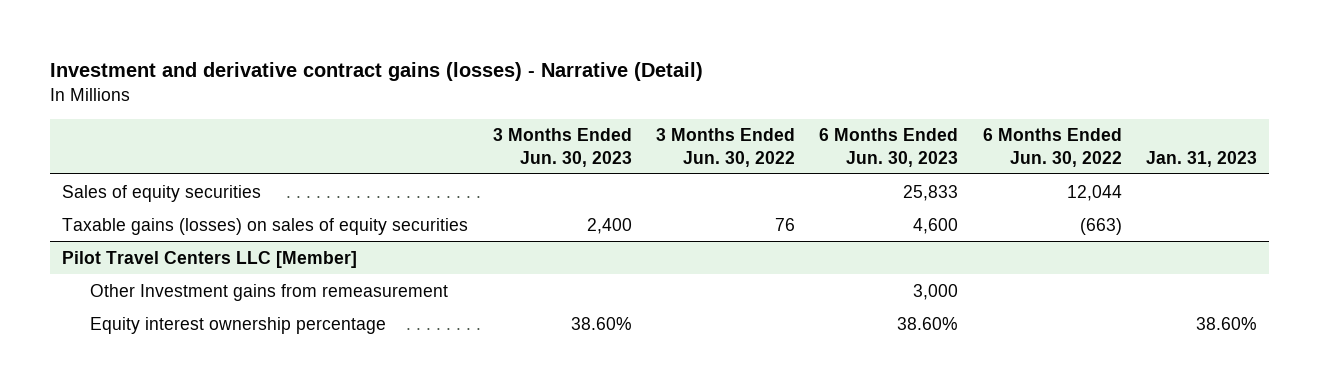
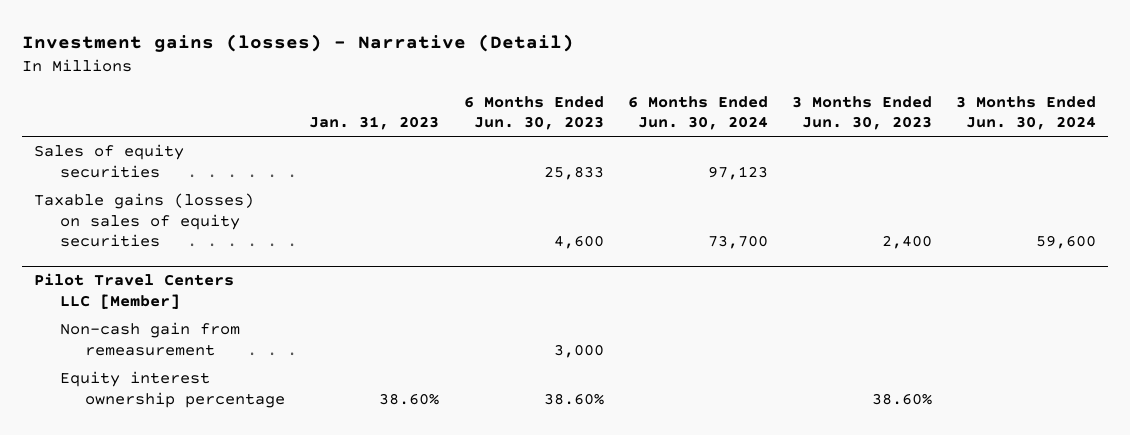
[50,62,704,82] Investment and derivative contract gains (losses) - Narrative (Detail) -> [21,33,574,52] Investment gains (losses) - Narrative (Detail)
[655,128,795,167] 3 Months Ended Jun. 30, 2022 -> none
[982,128,1122,167] 6 Months Ended Jun. 30, 2022 -> none
none -> [627,95,768,131] 6 Months Ended Jun. 30, 2024
none -> [956,95,1097,131] 3 Months Ended Jun. 30, 2024
[89,283,448,301] Other Investment gains from remeasurement -> none
none -> [59,322,240,356] Non-cash gain from remeasurement

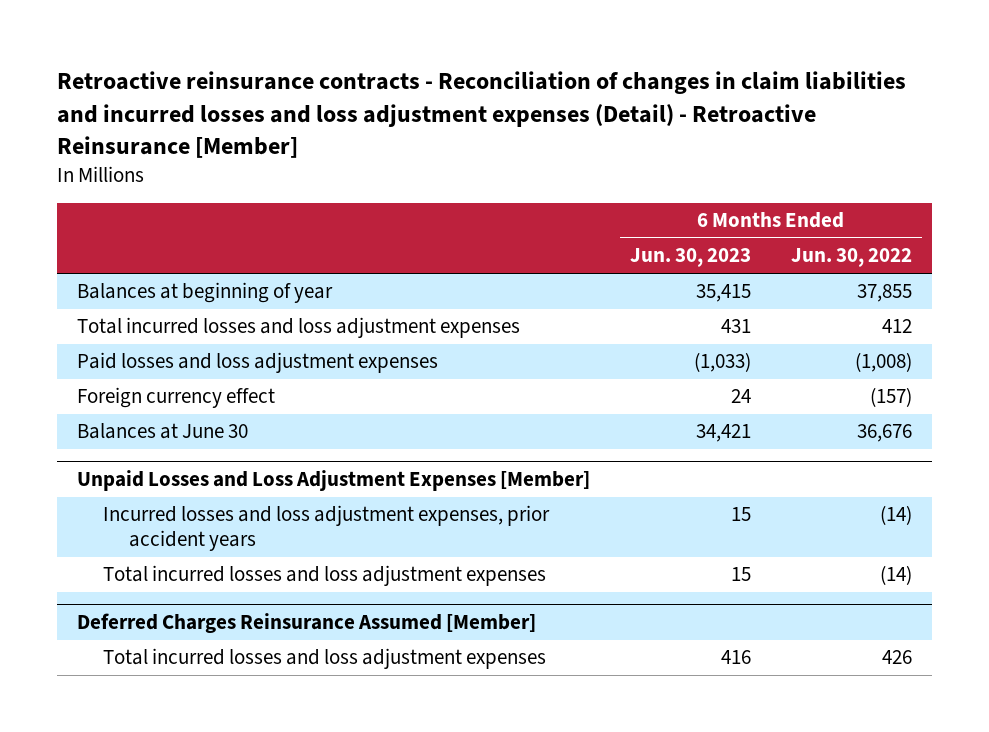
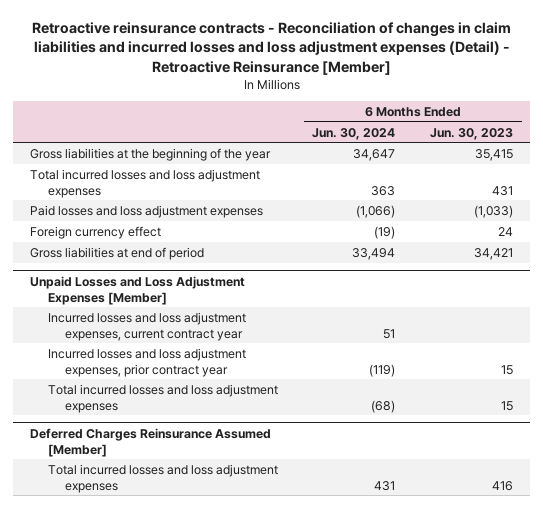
[790,248,912,268] Jun. 30, 2022 -> none
none -> [312,127,396,140] Jun. 30, 2024
[76,282,333,304] Balances at beginning of year -> [30,147,272,161] Gross liabilities at the beginning of the year
[76,423,248,440] Balances at June 30 -> [30,246,205,260] Gross liabilities at end of period
none -> [47,311,246,341] Incurred losses and loss adjustment expenses, current contract year
[102,505,550,552] Incurred losses and loss adjustment expenses, prior accident years -> [47,347,246,377] Incurred losses and loss adjustment expenses, prior contract year

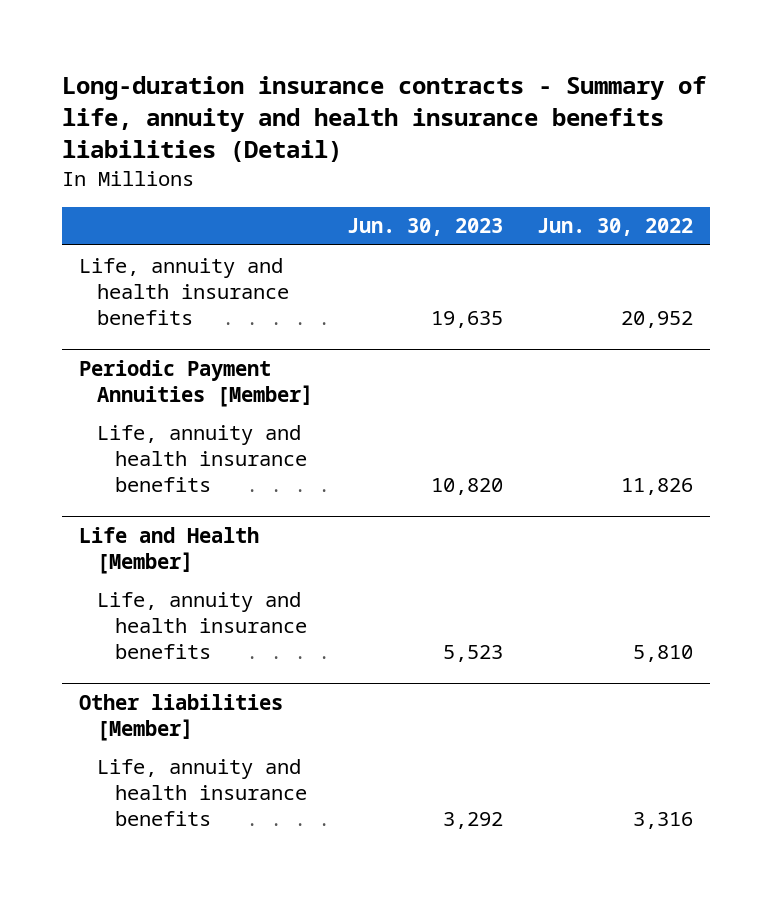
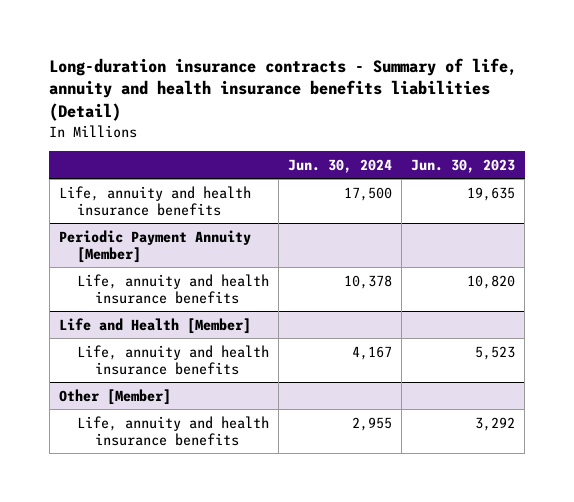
[536,218,693,237] Jun. 30, 2022 -> none
none -> [288,158,393,173] Jun. 30, 2024
[78,359,313,407] Periodic Payment Annuities [Member] -> [58,229,251,263] Periodic Payment Annuity [Member]
[78,693,283,741] Other liabilities [Member] -> [58,388,171,405] Other [Member]

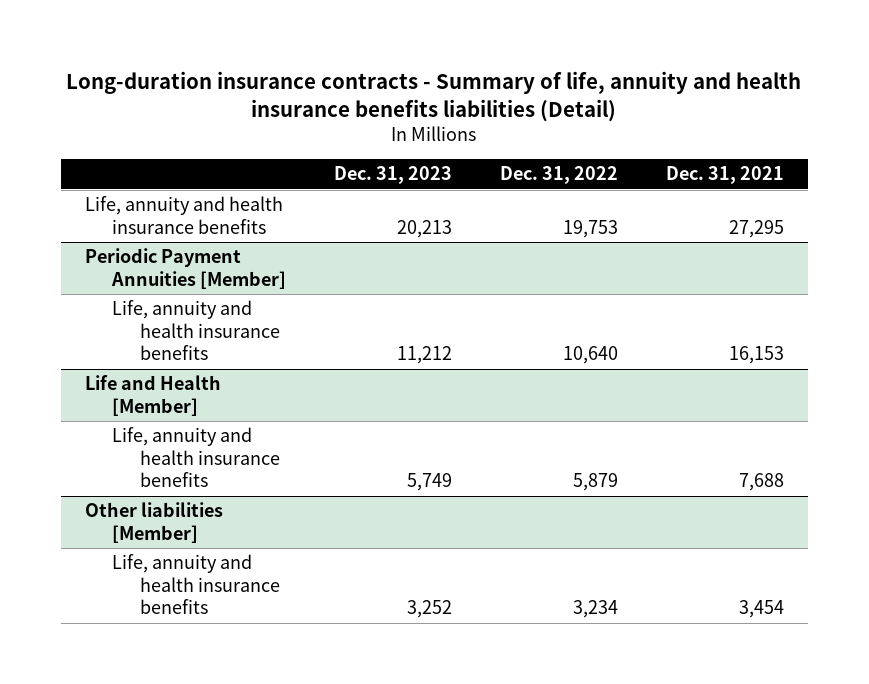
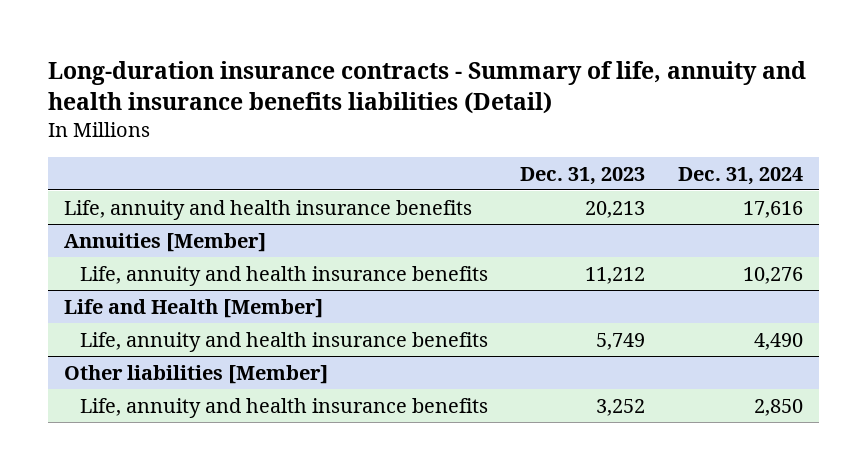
[500,166,619,185] Dec. 31, 2022 -> none
[666,166,785,185] Dec. 31, 2021 -> none
none -> [677,166,803,185] Dec. 31, 2024
[84,248,287,289] Periodic Payment Annuities [Member] -> [64,232,267,252] Annuities [Member]

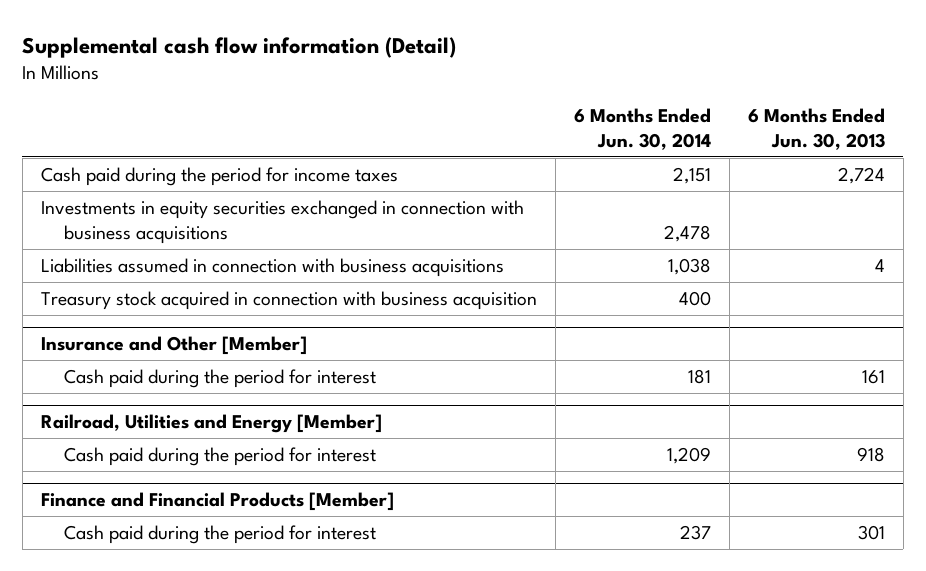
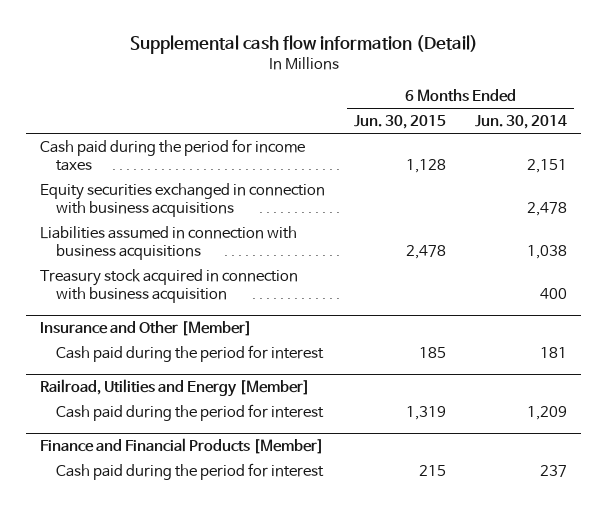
[747,107,885,150] 6 Months Ended Jun. 30, 2013 -> none
none -> [354,115,447,130] Jun. 30, 2015
[40,199,524,244] Investments in equity securities exchanged in connection with business acquisitions -> [40,182,326,218] Equity securities exchanged in connection with business acquisitions

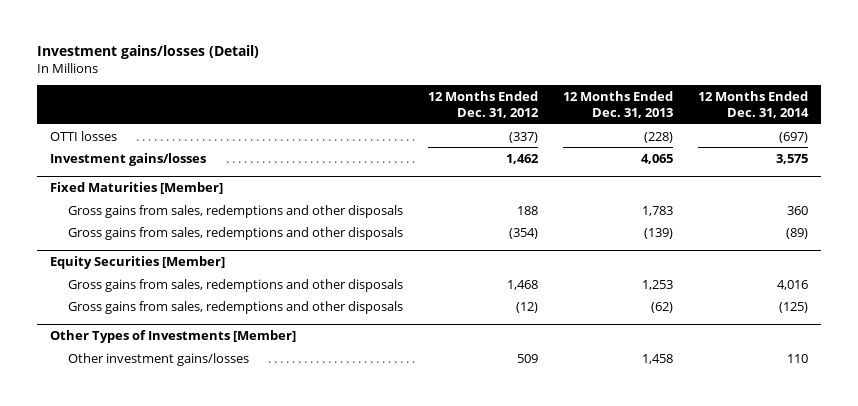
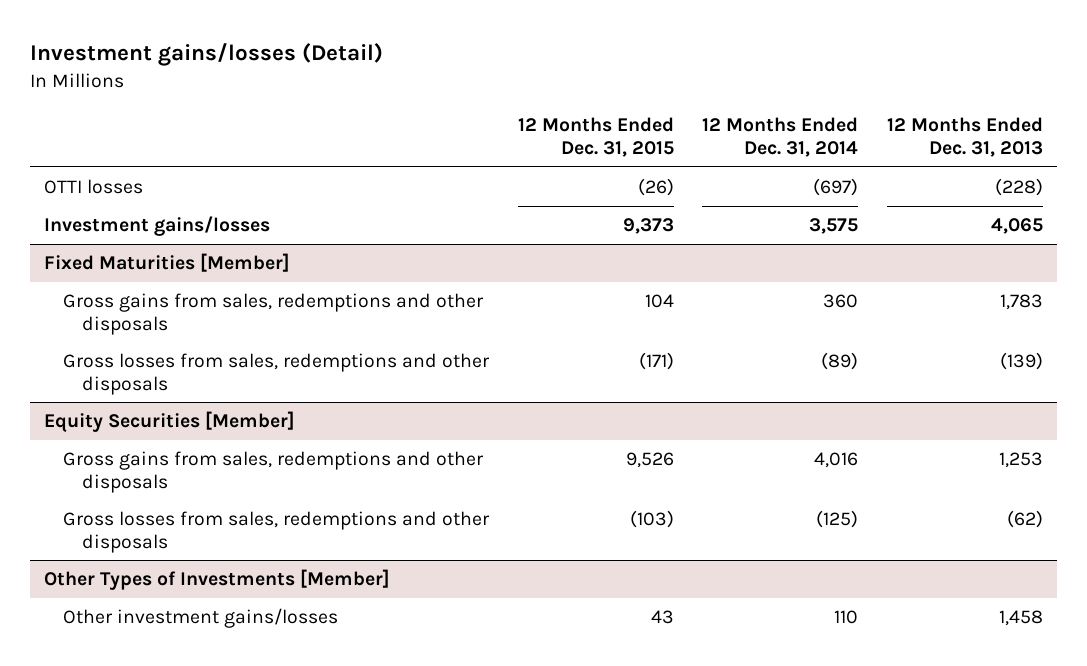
[427,90,539,118] 12 Months Ended Dec. 31, 2012 -> none
none -> [517,117,674,158] 12 Months Ended Dec. 31, 2015
[67,226,403,240] Gross gains from sales, redemptions and other disposals -> [63,353,491,395] Gross losses from sales, redemptions and other disposals
[67,300,403,314] Gross gains from sales, redemptions and other disposals -> [63,511,491,553] Gross losses from sales, redemptions and other disposals

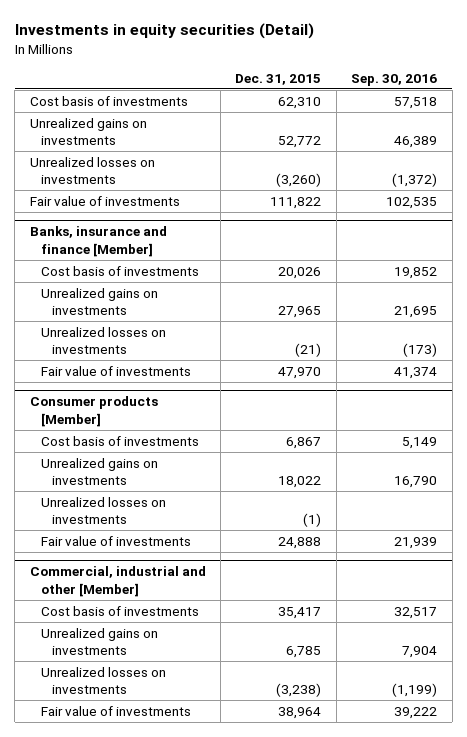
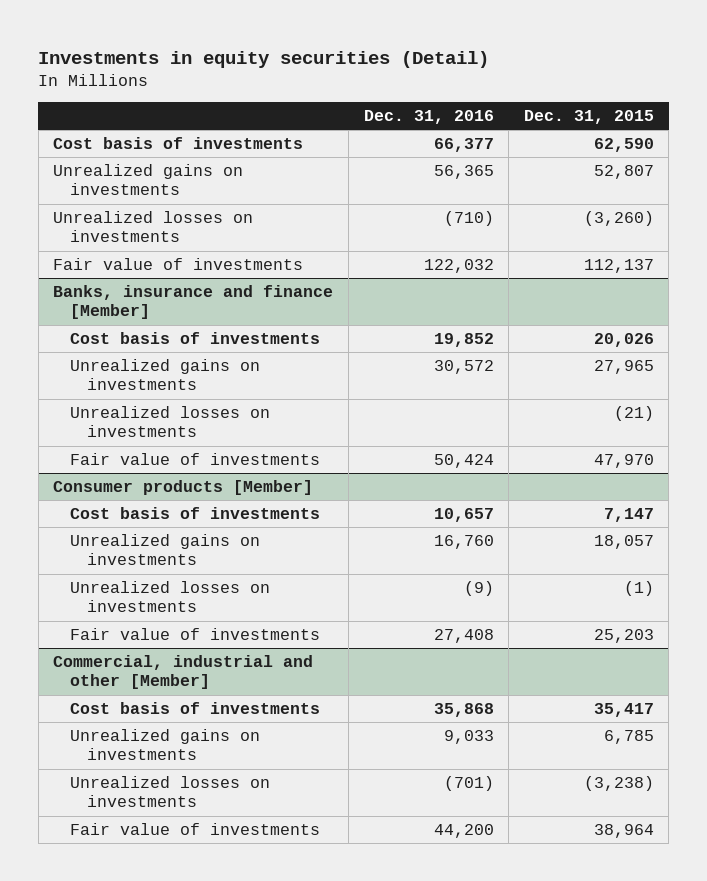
[351,73,438,86] Sep. 30, 2016 -> none
none -> [363,110,494,125] Dec. 31, 2016
[278,96,322,109] 62,310 -> [593,137,654,152] 62,590
[278,136,322,149] 52,772 -> [593,164,654,179] 52,807
[270,196,322,209] 111,822 -> [583,258,654,273] 112,137
[286,436,322,449] 6,867 -> [603,507,654,522] 7,147
[278,476,322,489] 18,022 -> [593,534,654,549] 18,057
[278,536,322,549] 24,888 -> [593,628,654,643] 25,203

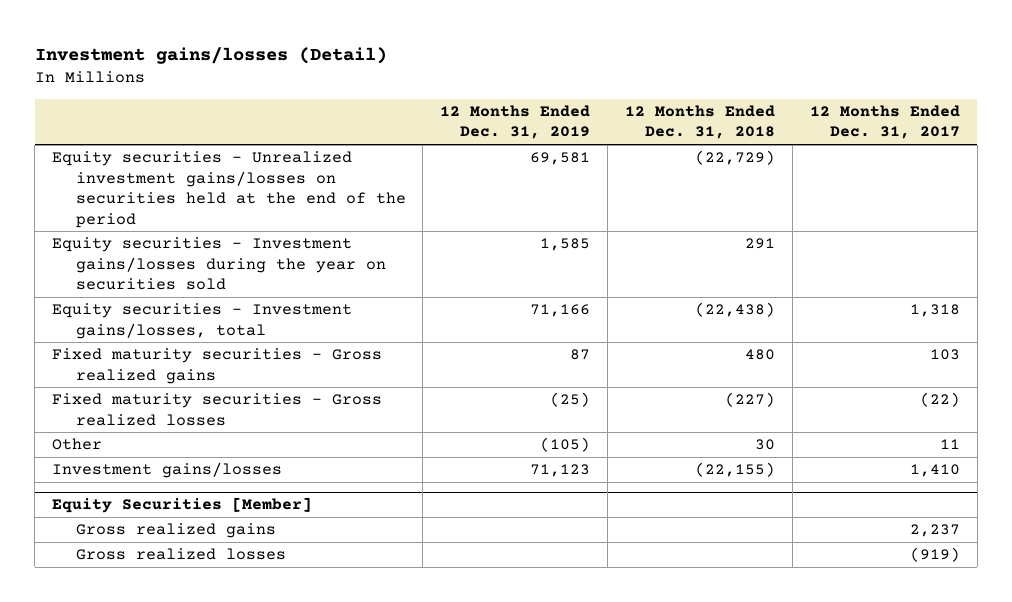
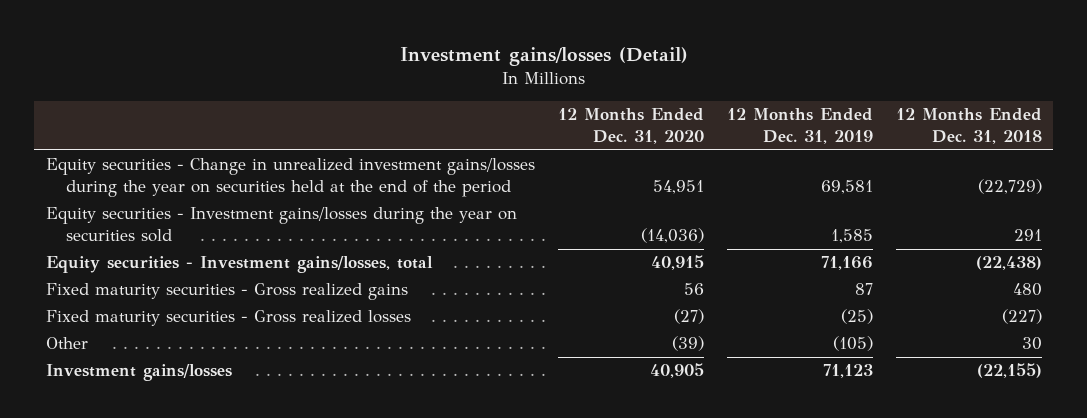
[809,104,960,140] 12 Months Ended Dec. 31, 2017 -> none
none -> [557,108,704,145] 12 Months Ended Dec. 31, 2020
[51,151,406,228] Equity securities - Unrealized investment gains/losses on securities held at the end of the period -> [45,158,535,198] Equity securities - Change in unrealized investment gains/losses during the year on securities held at the end of the period
[51,497,312,514] Equity Securities [Member] -> none
[75,523,276,539] Gross realized gains -> none
[75,548,286,561] Gross realized losses -> none

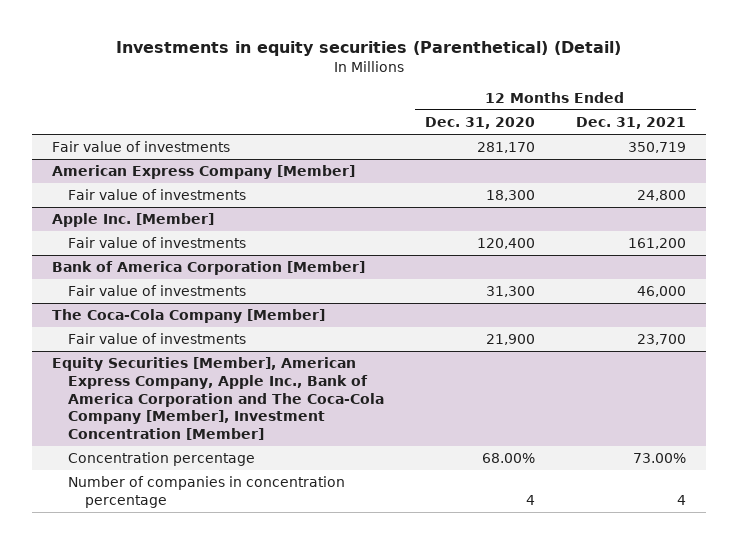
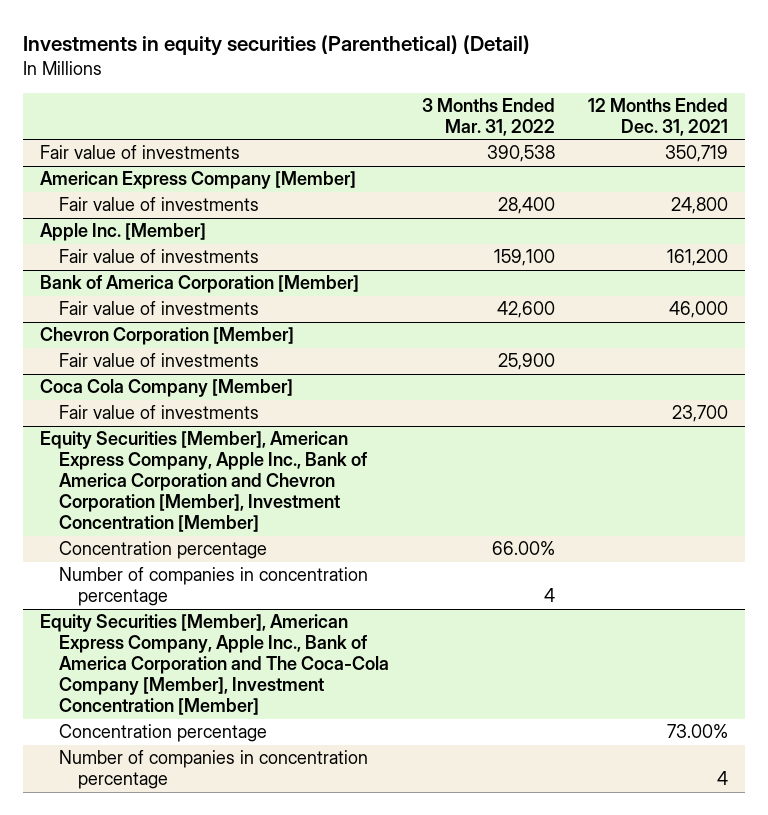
[425,116,536,129] Dec. 31, 2020 -> none
none -> [422,98,556,137] 3 Months Ended Mar. 31, 2022
none -> [39,327,294,346] Chevron Corporation [Member]
none -> [59,353,260,368] Fair value of investments
[52,309,326,324] The Coca-Cola Company [Member] -> [39,379,293,398] Coca Cola Company [Member]
none -> [39,431,368,533] Equity Securities [Member], American Express Company, Apple Inc., Bank of America Corporation and Chevron Corporation [Member], Investment Concentration [Member]
none -> [59,541,268,560] Concentration percentage
none -> [59,567,369,607] Number of companies in concentration percentage

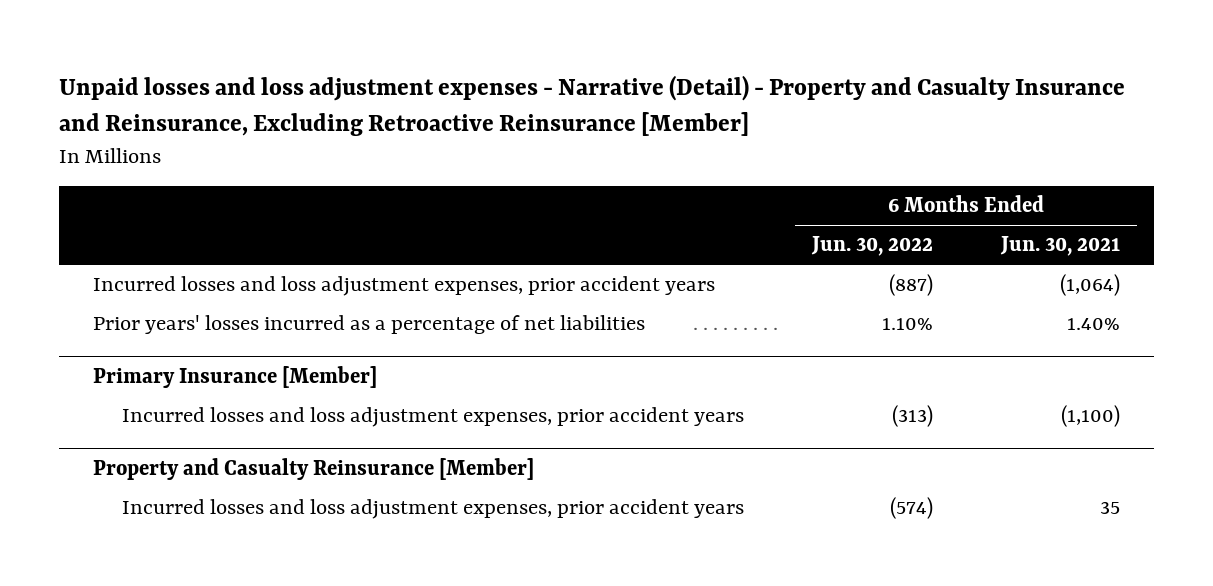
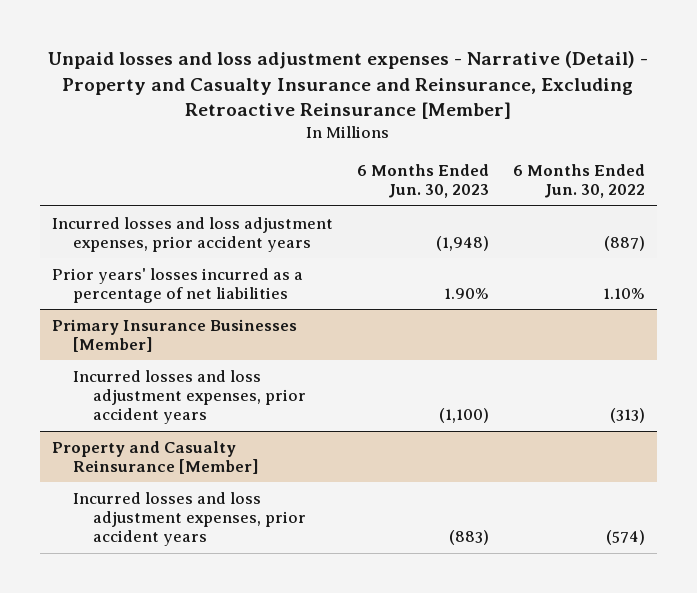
[999,236,1120,257] Jun. 30, 2021 -> none
none -> [356,163,489,199] 6 Months Ended Jun. 30, 2023
[92,365,377,388] Primary Insurance [Member] -> [51,318,297,352] Primary Insurance Businesses [Member]

